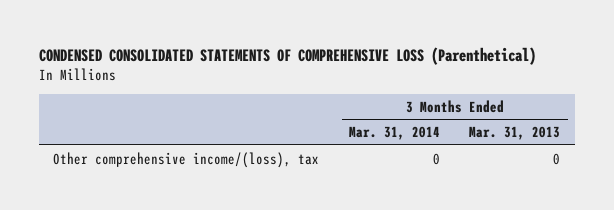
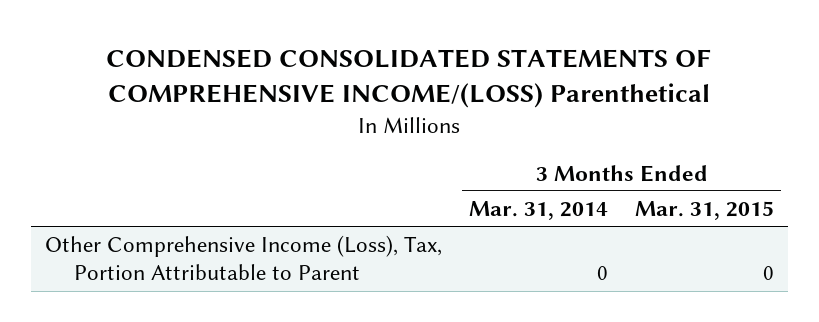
[38,46,536,65] CONDENSED CONSOLIDATED STATEMENTS OF COMPREHENSIVE LOSS (Parenthetical) -> [106,48,712,109] CONDENSED CONSOLIDATED STATEMENTS OF COMPREHENSIVE INCOME/(LOSS) Parenthetical
[469,126,561,141] Mar. 31, 2013 -> none
none -> [635,200,775,220] Mar. 31, 2015
[53,151,320,168] Other comprehensive income/(loss), tax -> [44,235,442,281] Other Comprehensive Income (Loss), Tax, Portion Attributable to Parent

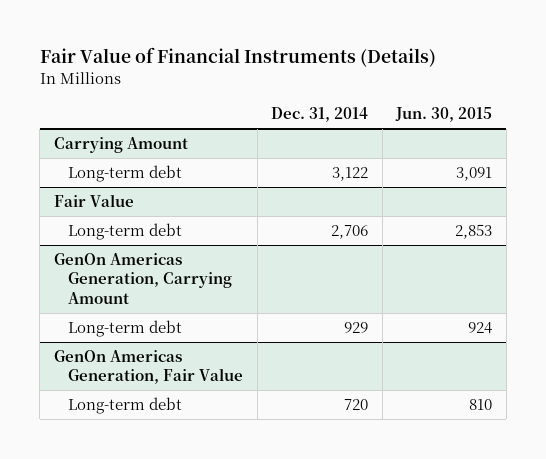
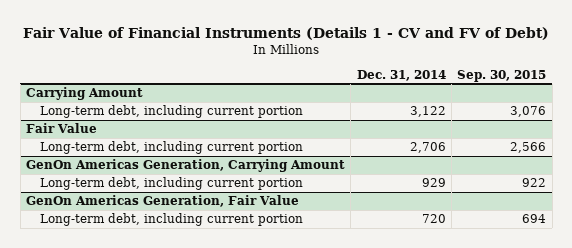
[39,47,436,68] Fair Value of Financial Instruments (Details) -> [23,27,550,41] Fair Value of Financial Instruments (Details 1 - CV and FV of Debt)
[395,107,493,123] Jun. 30, 2015 -> none
none -> [457,69,547,82] Sep. 30, 2015
[68,165,183,183] Long-term debt -> [40,105,304,119] Long-term debt, including current portion
[68,223,183,241] Long-term debt -> [40,141,304,155] Long-term debt, including current portion
[68,320,183,338] Long-term debt -> [40,177,304,191] Long-term debt, including current portion
[68,397,183,415] Long-term debt -> [40,213,304,227] Long-term debt, including current portion

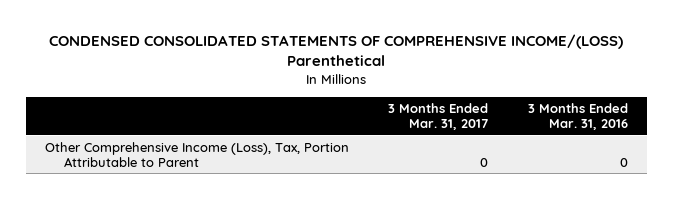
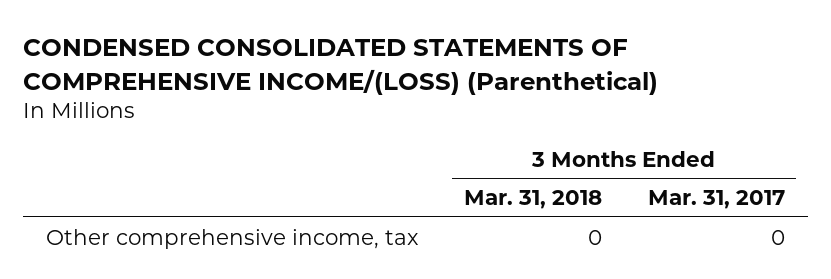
[49,34,624,67] CONDENSED CONSOLIDATED STATEMENTS OF COMPREHENSIVE INCOME/(LOSS) Parenthetical -> [23,39,659,95] CONDENSED CONSOLIDATED STATEMENTS OF COMPREHENSIVE INCOME/(LOSS) (Parenthetical)
[527,102,628,131] 3 Months Ended Mar. 31, 2016 -> none
none -> [463,189,602,209] Mar. 31, 2018
[45,141,350,168] Other Comprehensive Income (Loss), Tax, Portion Attributable to Parent -> [46,228,420,249] Other comprehensive income, tax

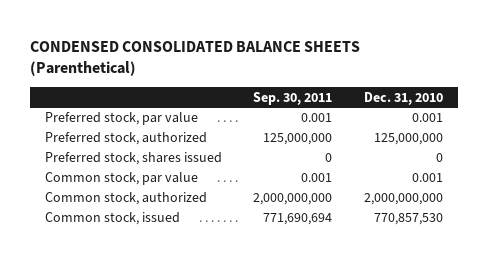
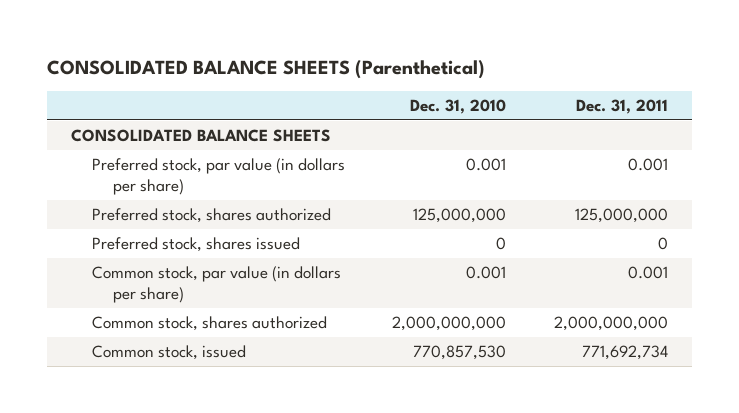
[29,40,360,77] CONDENSED CONSOLIDATED BALANCE SHEETS (Parenthetical) -> [47,59,486,79] CONSOLIDATED BALANCE SHEETS (Parenthetical)
[253,91,333,105] Sep. 30, 2011 -> none
none -> [575,99,668,115] Dec. 31, 2011
none -> [70,129,331,143] CONSOLIDATED BALANCE SHEETS
[45,112,199,126] Preferred stock, par value -> [91,158,345,196] Preferred stock, par value (in dollars per share)
[45,132,208,146] Preferred stock, authorized -> [91,208,331,224] Preferred stock, shares authorized
[45,172,199,186] Common stock, par value -> [91,266,341,304] Common stock, par value (in dollars per share)
[45,192,208,206] Common stock, authorized -> [91,316,327,332] Common stock, shares authorized

